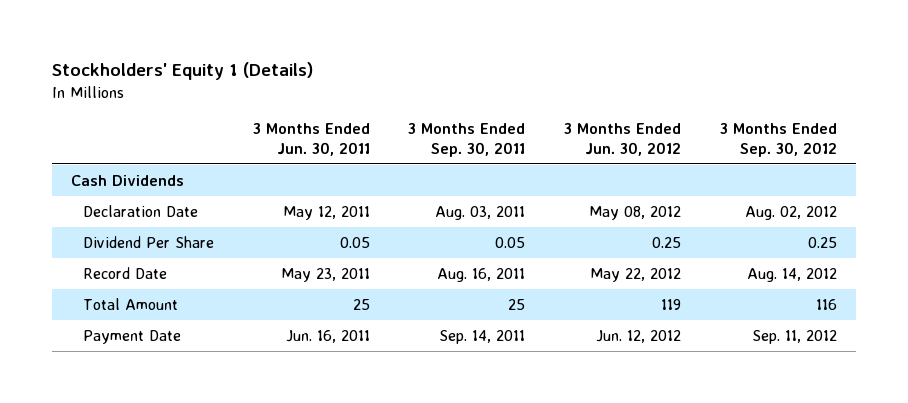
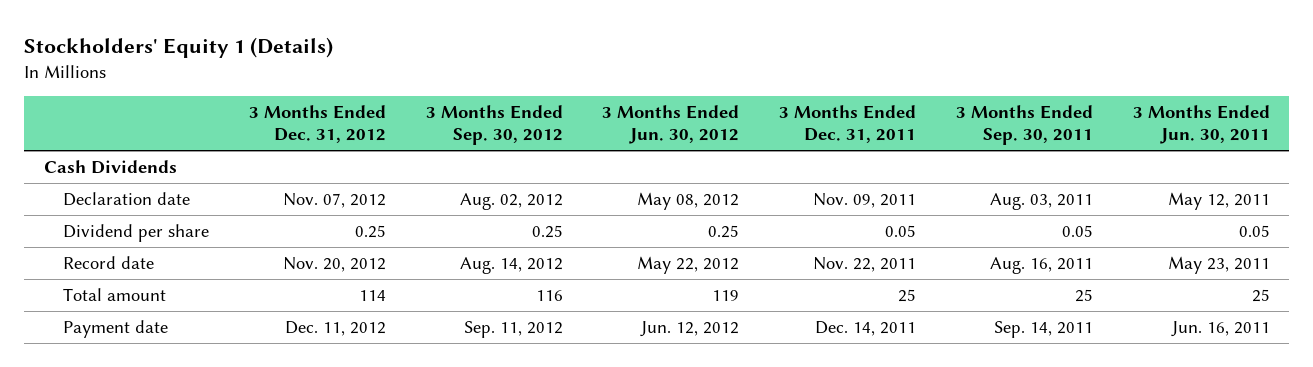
none -> [248,105,386,144] 3 Months Ended Dec. 31, 2012
none -> [779,105,917,144] 3 Months Ended Dec. 31, 2011
[82,204,198,217] Declaration Date -> [63,191,191,206] Declaration date
[82,235,214,248] Dividend Per Share -> [63,223,210,242] Dividend per share
[82,266,167,279] Record Date -> [63,255,155,269] Record date
[82,297,178,310] Total Amount -> [63,287,167,301] Total amount
[82,329,181,344] Payment Date -> [63,319,169,338] Payment date

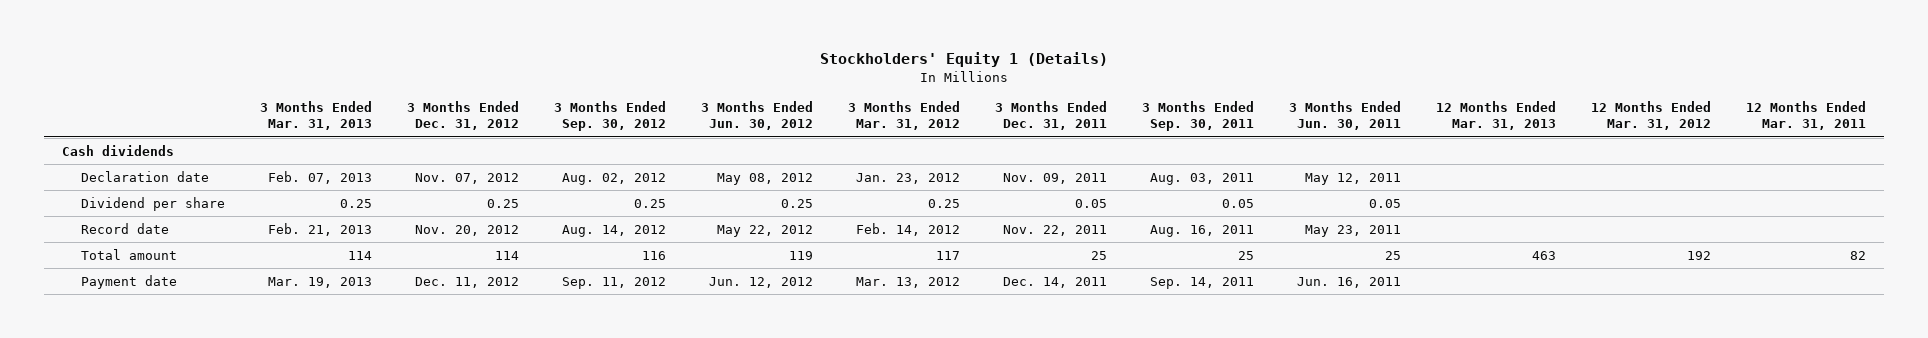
none -> [259,101,372,131] 3 Months Ended Mar. 31, 2013
none -> [847,101,960,131] 3 Months Ended Mar. 31, 2012
none -> [1436,101,1557,131] 12 Months Ended Mar. 31, 2013
none -> [1591,101,1712,131] 12 Months Ended Mar. 31, 2012
none -> [1746,101,1867,131] 12 Months Ended Mar. 31, 2011
[43,159,177,174] Cash Dividends -> [61,144,174,156] Cash dividends

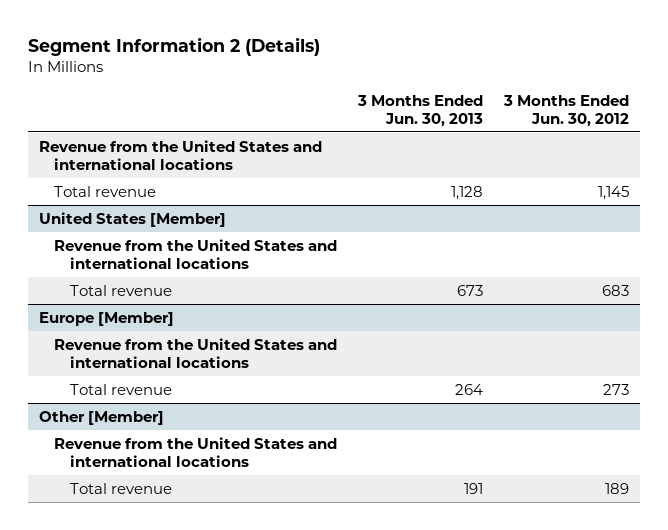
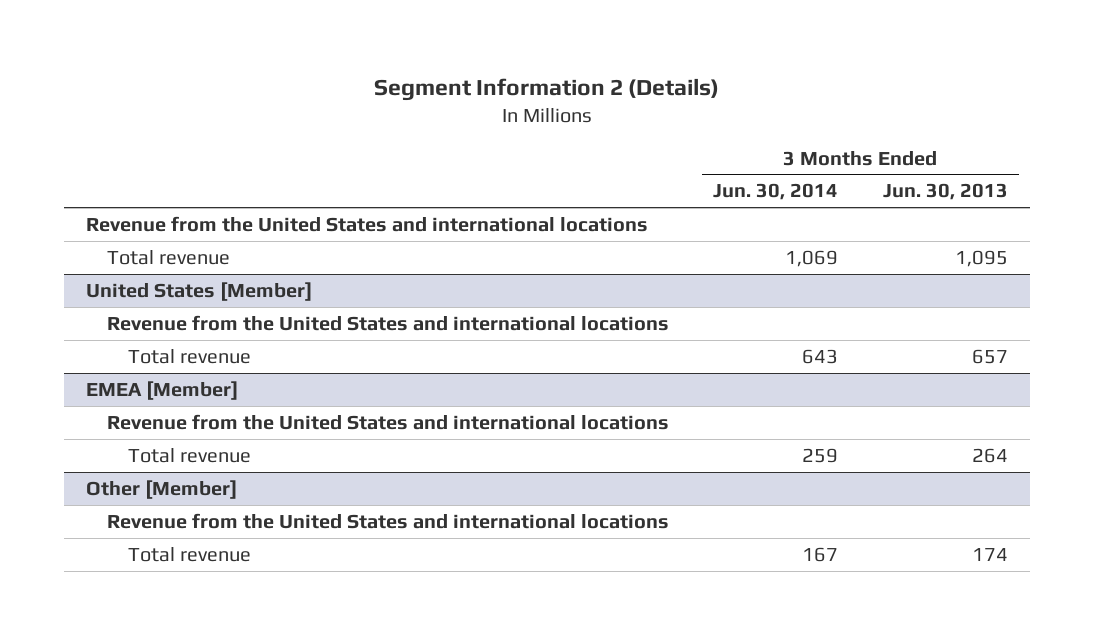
[503,94,630,127] 3 Months Ended Jun. 30, 2012 -> none
none -> [713,183,839,201] Jun. 30, 2014
[451,185,484,200] 1,128 -> [954,249,1008,267] 1,095
[38,311,174,326] Europe [Member] -> none
[457,284,484,296] 673 -> [971,348,1008,364] 657
none -> [85,380,238,400] EMEA [Member]
[464,482,484,494] 191 -> [971,547,1008,561] 174

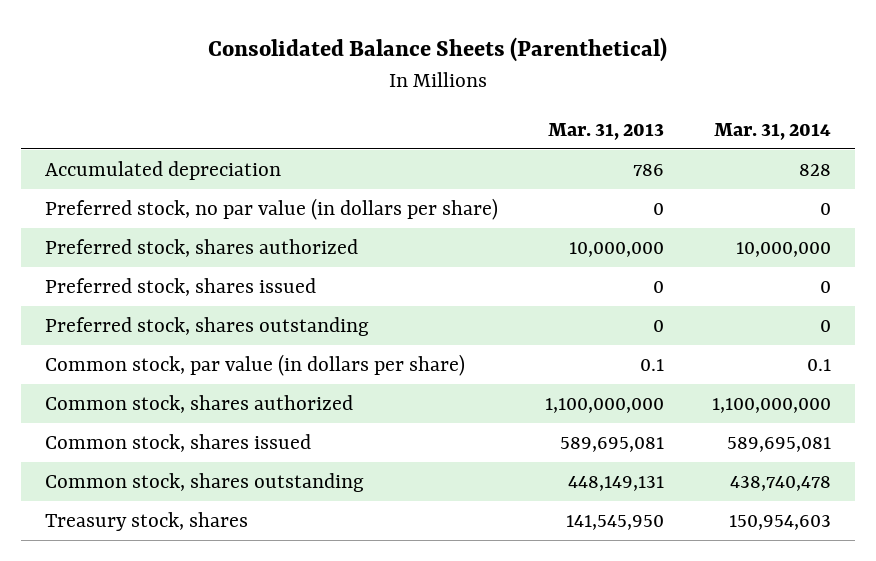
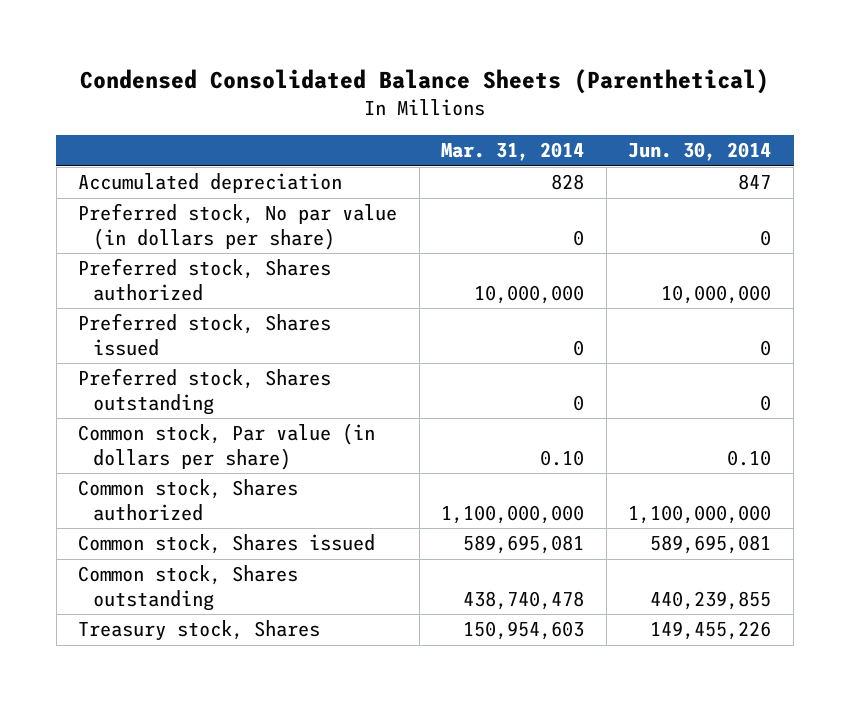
[207,37,667,63] Consolidated Balance Sheets (Parenthetical) -> [79,68,769,94] Condensed Consolidated Balance Sheets (Parenthetical)
[548,122,665,140] Mar. 31, 2013 -> none
none -> [628,142,772,162] Jun. 30, 2014
[45,198,499,221] Preferred stock, no par value (in dollars per share) -> [78,203,398,250] Preferred stock, No par value (in dollars per share)
[45,239,359,258] Preferred stock, shares authorized -> [78,258,332,301] Preferred stock, Shares authorized
[45,278,317,297] Preferred stock, shares issued -> [78,313,332,356] Preferred stock, Shares issued
[45,317,370,337] Preferred stock, shares outstanding -> [78,368,332,415] Preferred stock, Shares outstanding
[45,354,466,377] Common stock, par value (in dollars per share) -> [78,423,376,470] Common stock, Par value (in dollars per share)
[806,359,831,372] 0.1 -> [540,449,585,466] 0.10
[45,395,354,414] Common stock, shares authorized -> [78,479,299,521] Common stock, Shares authorized
[45,434,312,453] Common stock, shares issued -> [78,534,376,555] Common stock, Shares issued
[45,473,365,493] Common stock, shares outstanding -> [78,565,299,611] Common stock, Shares outstanding
[45,512,249,532] Treasury stock, shares -> [78,620,321,642] Treasury stock, Shares

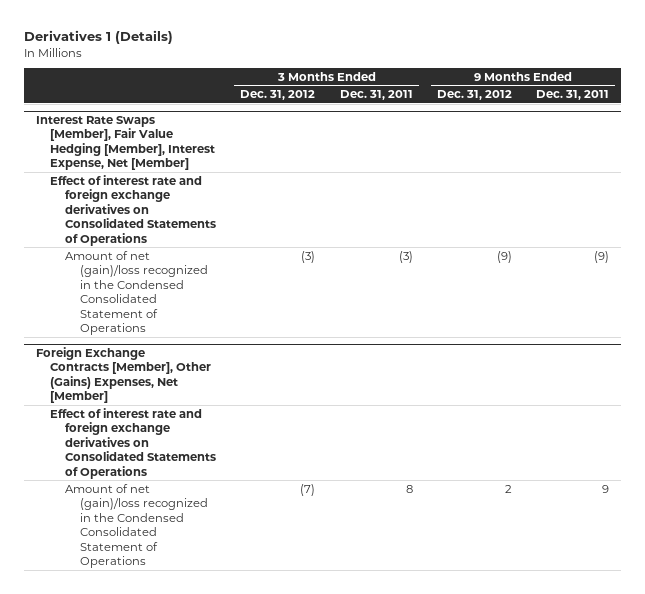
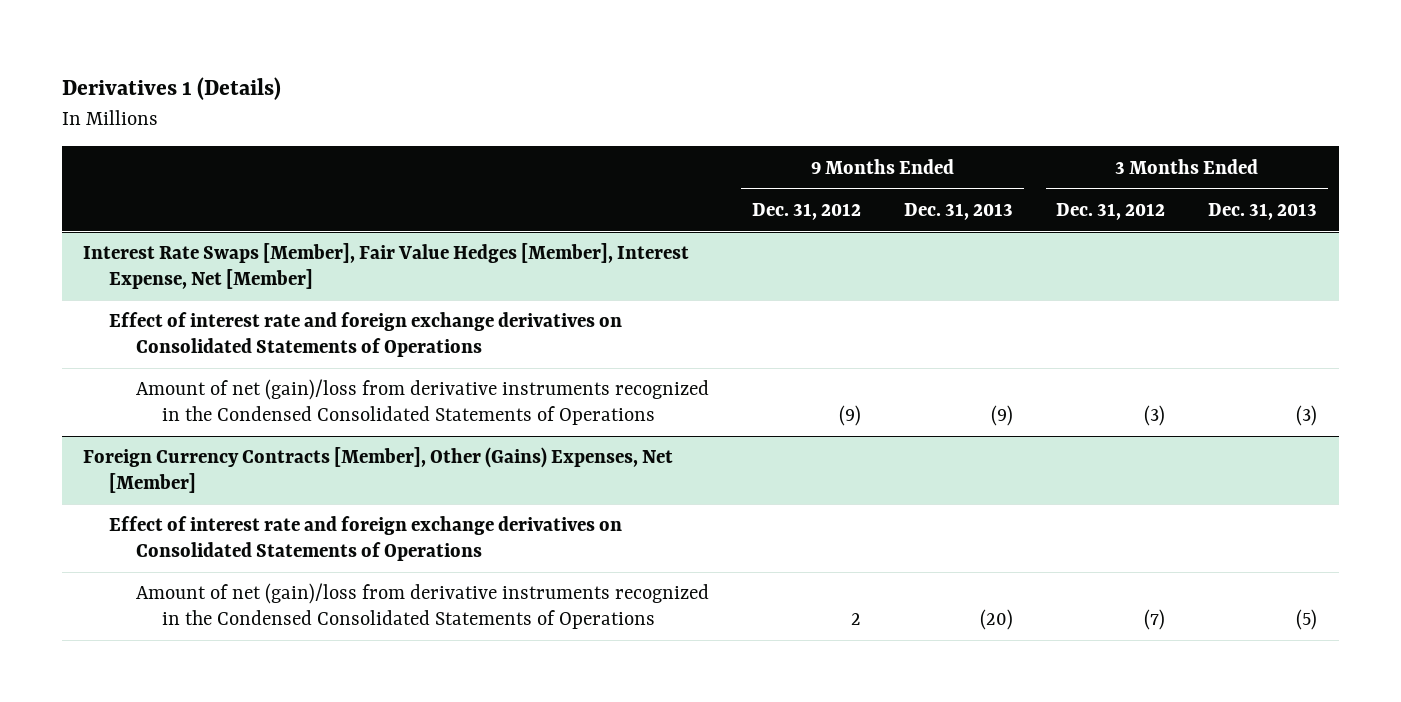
[339,90,413,101] Dec. 31, 2011 -> none
[536,90,610,101] Dec. 31, 2011 -> none
none -> [904,202,1014,220] Dec. 31, 2013
none -> [1208,202,1318,220] Dec. 31, 2013
[35,115,216,171] Interest Rate Swaps [Member], Fair Value Hedging [Member], Interest Expense, Net [Member] -> [83,243,690,289] Interest Rate Swaps [Member], Fair Value Hedges [Member], Interest Expense, Net [Member]
[65,250,209,336] Amount of net (gain)/loss recognized in the Condensed Consolidated Statement of Operations -> [135,379,709,425] Amount of net (gain)/loss from derivative instruments recognized in the Condensed Consolidated Statements of Operations
[35,346,212,404] Foreign Exchange Contracts [Member], Other (Gains) Expenses, Net [Member] -> [83,447,674,493] Foreign Currency Contracts [Member], Other (Gains) Expenses, Net [Member]
[65,483,209,569] Amount of net (gain)/loss recognized in the Condensed Consolidated Statement of Operations -> [135,583,709,629] Amount of net (gain)/loss from derivative instruments recognized in the Condensed Consolidated Statements of Operations

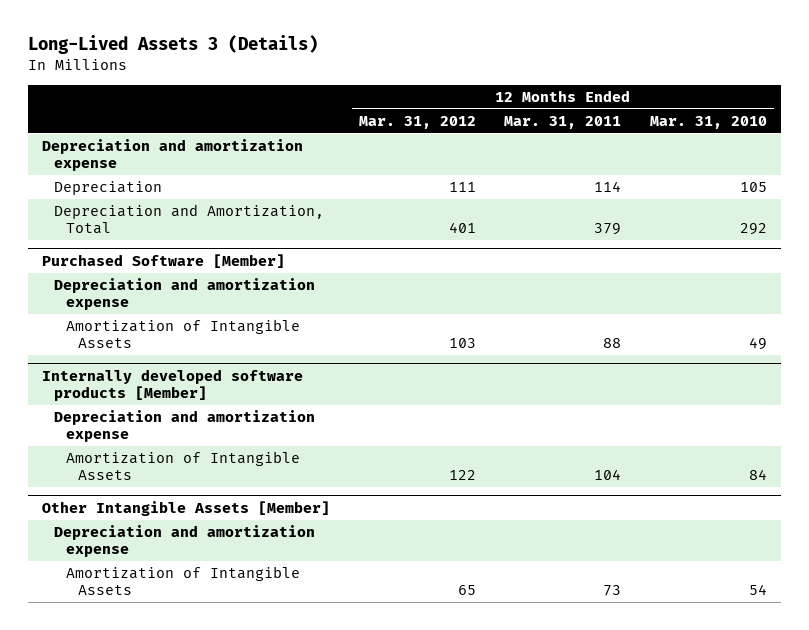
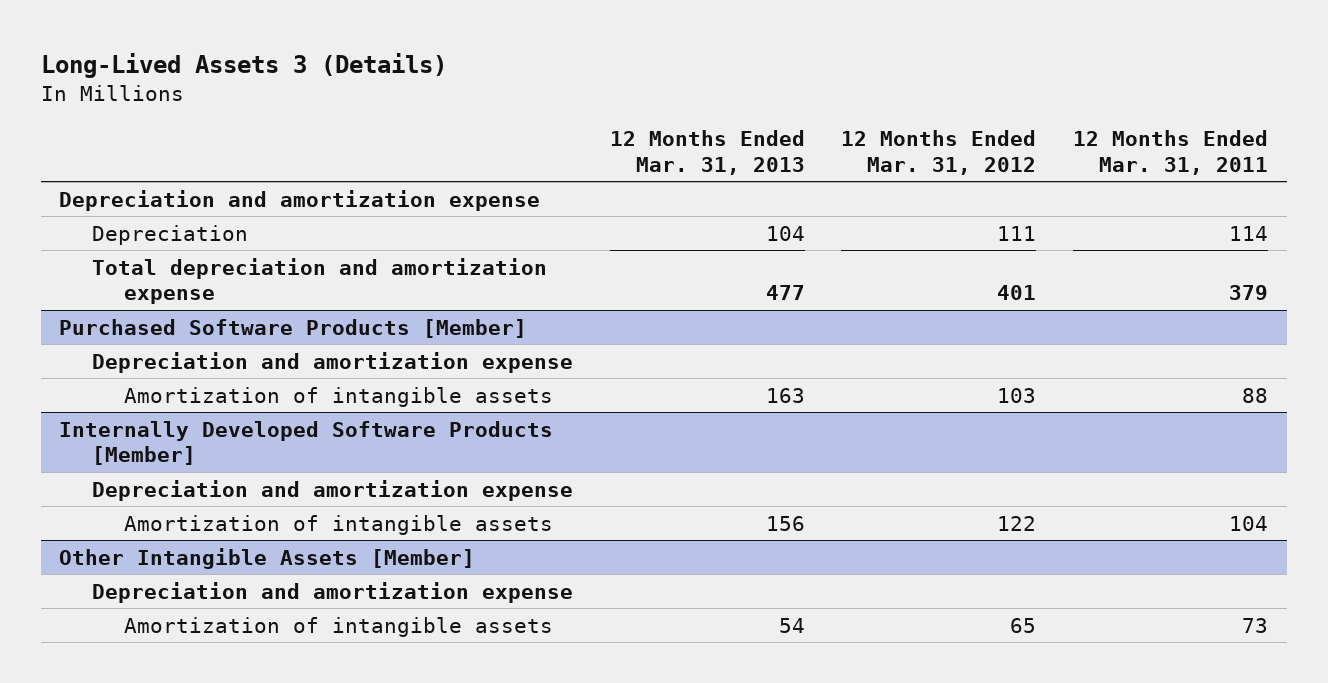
[650,115,768,129] Mar. 31, 2010 -> none
none -> [609,129,805,175] 12 Months Ended Mar. 31, 2013
[54,204,325,235] Depreciation and Amortization, Total -> [91,257,547,305] Total depreciation and amortization expense
[42,253,286,268] Purchased Software [Member] -> [59,318,528,338] Purchased Software Products [Member]
[66,319,301,349] Amortization of Intangible Assets -> [124,386,554,407] Amortization of intangible assets
[42,368,304,401] Internally developed software products [Member] -> [59,420,554,466] Internally Developed Software Products [Member]
[66,451,301,481] Amortization of Intangible Assets -> [124,514,554,535] Amortization of intangible assets
[66,566,301,596] Amortization of Intangible Assets -> [124,616,554,637] Amortization of intangible assets

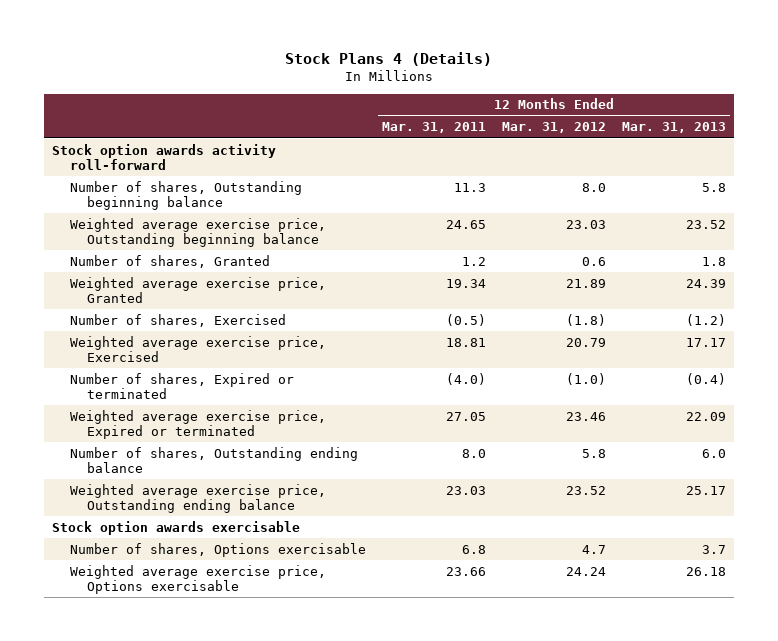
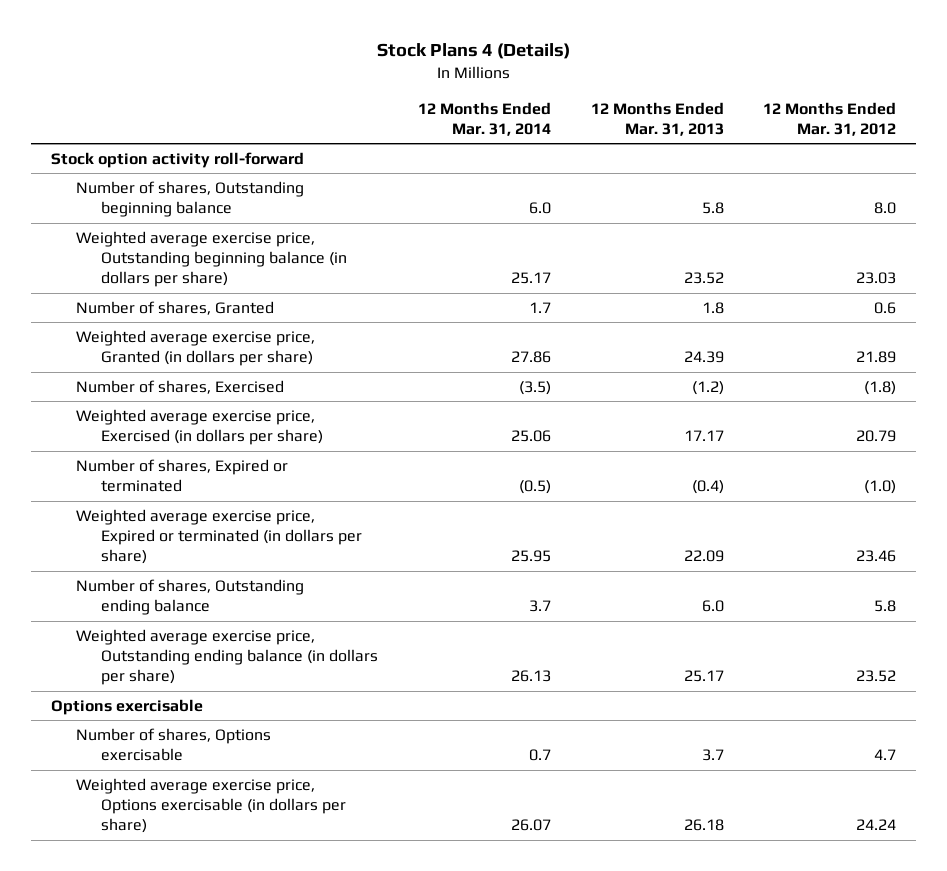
[381,122,486,134] Mar. 31, 2011 -> none
none -> [418,101,552,136] 12 Months Ended Mar. 31, 2014
[52,143,277,170] Stock option awards activity roll-forward -> [50,151,304,168] Stock option activity roll-forward
[69,217,326,247] Weighted average exercise price, Outstanding beginning balance -> [76,230,348,288] Weighted average exercise price, Outstanding beginning balance (in dollars per share)
[69,276,326,303] Weighted average exercise price, Granted -> [76,329,316,367] Weighted average exercise price, Granted (in dollars per share)
[69,335,326,362] Weighted average exercise price, Exercised -> [76,408,324,446] Weighted average exercise price, Exercised (in dollars per share)
[69,409,326,439] Weighted average exercise price, Expired or terminated -> [76,508,363,565] Weighted average exercise price, Expired or terminated (in dollars per share)
[69,483,326,513] Weighted average exercise price, Outstanding ending balance -> [76,628,379,686] Weighted average exercise price, Outstanding ending balance (in dollars per share)
[52,520,301,535] Stock option awards exercisable -> [50,698,203,715] Options exercisable
[69,564,326,594] Weighted average exercise price, Options exercisable -> [76,777,347,834] Weighted average exercise price, Options exercisable (in dollars per share)

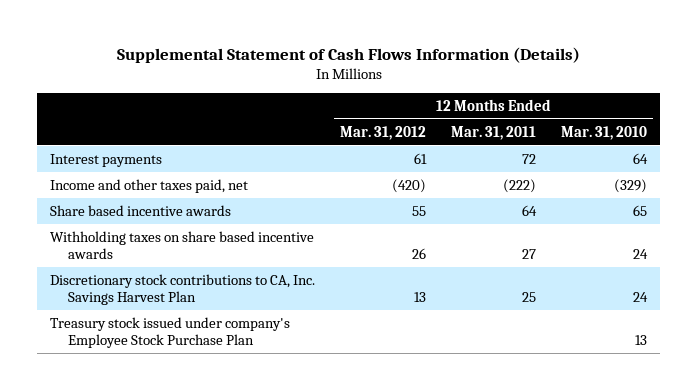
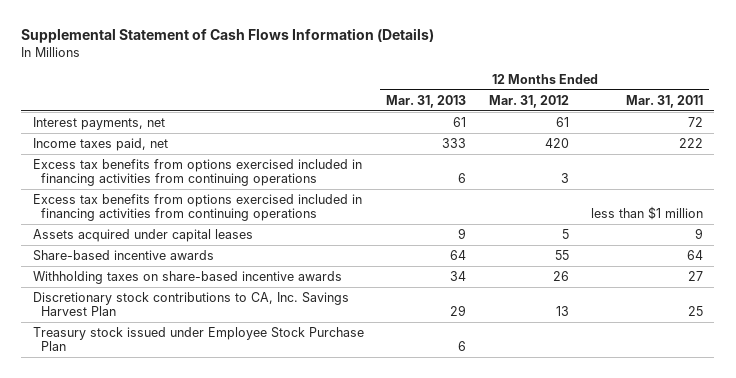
[561,125,648,140] Mar. 31, 2010 -> none
none -> [386,94,467,108] Mar. 31, 2013
[49,153,162,167] Interest payments -> [32,116,165,130] Interest payments, net
[49,178,248,193] Income and other taxes paid, net -> [32,137,168,151] Income taxes paid, net
[391,178,426,193] (420) -> [544,137,569,148] 420
[503,178,537,193] (222) -> [679,137,704,148] 222
none -> [32,158,362,187] Excess tax benefits from options exercised included in financing activities from continuing operations
none -> [32,193,362,222] Excess tax benefits from options exercised included in financing activities from continuing operations
none -> [32,228,253,242] Assets acquired under capital leases
[49,204,231,216] Share based incentive awards -> [32,249,214,261] Share-based incentive awards
[49,230,314,260] Withholding taxes on share based incentive awards -> [32,270,342,284] Withholding taxes on share-based incentive awards
[49,316,290,349] Treasury stock issued under company's Employee Stock Purchase Plan -> [32,326,364,352] Treasury stock issued under Employee Stock Purchase Plan

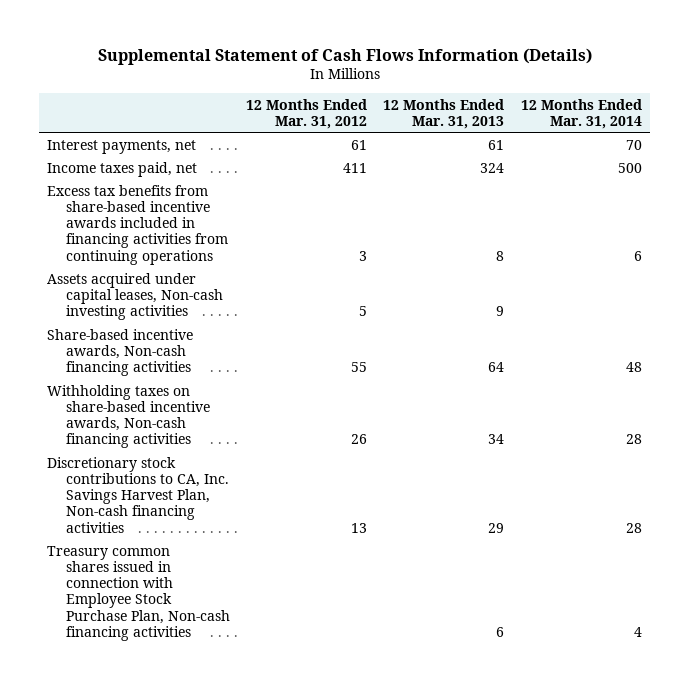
[626,94,704,108] Mar. 31, 2011 -> none
none -> [520,98,642,129] 12 Months Ended Mar. 31, 2014
[32,193,362,222] Excess tax benefits from options exercised included in financing activities from continuing operations -> none
[32,326,364,352] Treasury stock issued under Employee Stock Purchase Plan -> none
[442,137,467,148] 333 -> [480,162,505,173] 324
[544,137,569,148] 420 -> [343,162,368,173] 411
[32,158,362,187] Excess tax benefits from options exercised included in financing activities from continuing operations -> [47,184,228,265] Excess tax benefits from share-based incentive awards included in financing activities from continuing operations
[458,173,467,184] 6 -> [496,250,505,261] 8
[32,228,253,242] Assets acquired under capital leases -> [47,272,223,321] Assets acquired under capital leases, Non-cash investing activities
[32,249,214,261] Share-based incentive awards -> [47,328,194,377] Share-based incentive awards, Non-cash financing activities
[32,270,342,284] Withholding taxes on share-based incentive awards -> [47,384,210,449] Withholding taxes on share-based incentive awards, Non-cash financing activities
[32,291,349,317] Discretionary stock contributions to CA, Inc. Savings Harvest Plan -> [47,456,229,533] Discretionary stock contributions to CA, Inc. Savings Harvest Plan, Non-cash financing activities
none -> [47,545,230,641] Treasury common shares issued in connection with Employee Stock Purchase Plan, Non-cash financing activities

